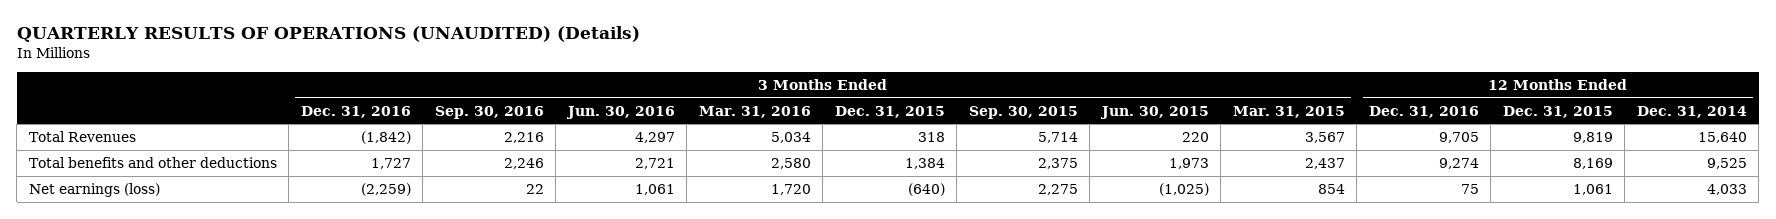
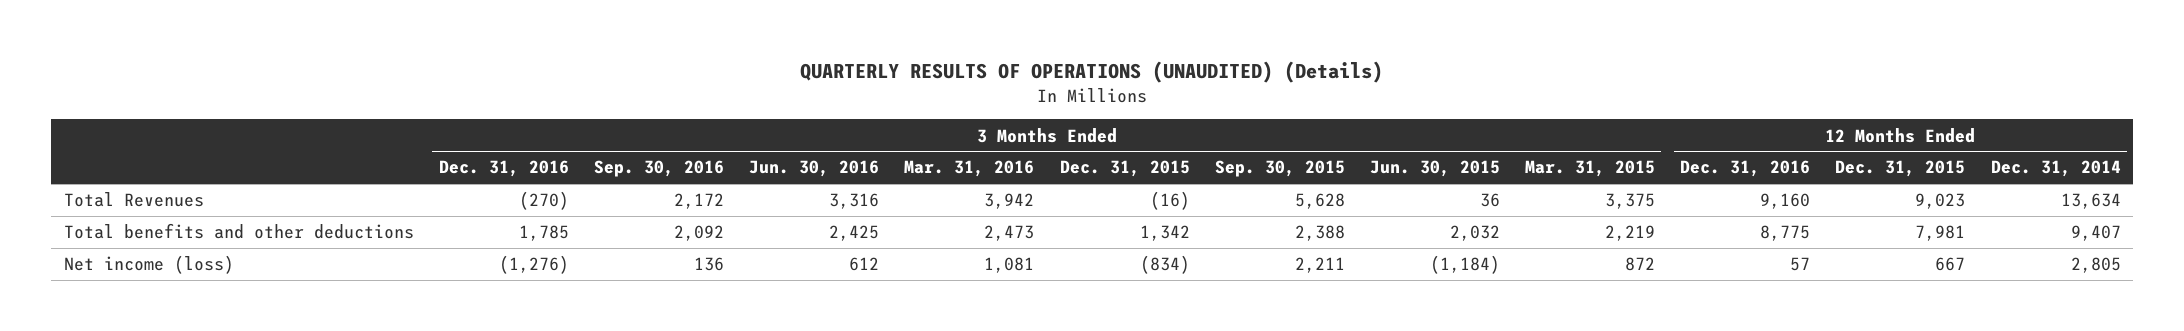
[360,130,411,144] (1,842) -> [518,191,569,211] (270)
[503,131,544,143] 2,216 -> [673,193,724,210] 2,172
[634,131,675,143] 4,297 -> [829,193,880,210] 3,316
[770,131,811,143] 5,034 -> [984,193,1035,210] 3,942
[917,131,945,142] 318 -> [1149,191,1190,211] (16)
[1037,131,1078,143] 5,714 -> [1294,193,1345,210] 5,628
[1181,131,1209,142] 220 -> [1479,193,1500,208] 36
[1304,131,1345,143] 3,567 -> [1605,193,1656,210] 3,375
[1438,131,1479,143] 9,705 -> [1760,193,1811,210] 9,160
[1572,131,1613,143] 9,819 -> [1915,193,1966,210] 9,023
[1697,131,1747,143] 15,640 -> [2060,193,2121,210] 13,634
[370,157,411,169] 1,727 -> [518,225,569,242] 1,785
[503,157,544,169] 2,246 -> [673,225,724,242] 2,092
[634,157,675,169] 2,721 -> [829,225,880,242] 2,425
[770,157,811,169] 2,580 -> [984,225,1035,242] 2,473
[904,157,945,169] 1,384 -> [1139,225,1190,242] 1,342
[1037,157,1078,169] 2,375 -> [1294,225,1345,242] 2,388
[1168,157,1209,169] 1,973 -> [1449,225,1500,242] 2,032
[1304,157,1345,169] 2,437 -> [1605,225,1656,242] 2,219
[1438,157,1479,169] 9,274 -> [1760,225,1811,242] 8,775
[1572,157,1613,169] 8,169 -> [1915,225,1966,242] 7,981
[1706,157,1747,169] 9,525 -> [2070,225,2121,242] 9,407
[28,182,160,197] Net earnings (loss) -> [63,255,234,275] Net income (loss)
[360,182,411,196] (2,259) -> [498,255,569,275] (1,276)
[525,183,544,194] 22 -> [693,257,724,272] 136
[634,183,675,195] 1,061 -> [849,257,880,272] 612
[770,183,811,195] 1,720 -> [984,257,1035,274] 1,081
[907,182,945,196] (640) -> [1139,255,1190,275] (834)
[1037,183,1078,195] 2,275 -> [1294,257,1345,274] 2,211
[1158,182,1209,196] (1,025) -> [1429,255,1500,275] (1,184)
[1317,183,1345,194] 854 -> [1625,257,1656,272] 872
[1460,183,1479,194] 75 -> [1790,257,1811,272] 57
[1572,183,1613,195] 1,061 -> [1935,257,1966,272] 667
[1706,183,1747,195] 4,033 -> [2070,257,2121,274] 2,805

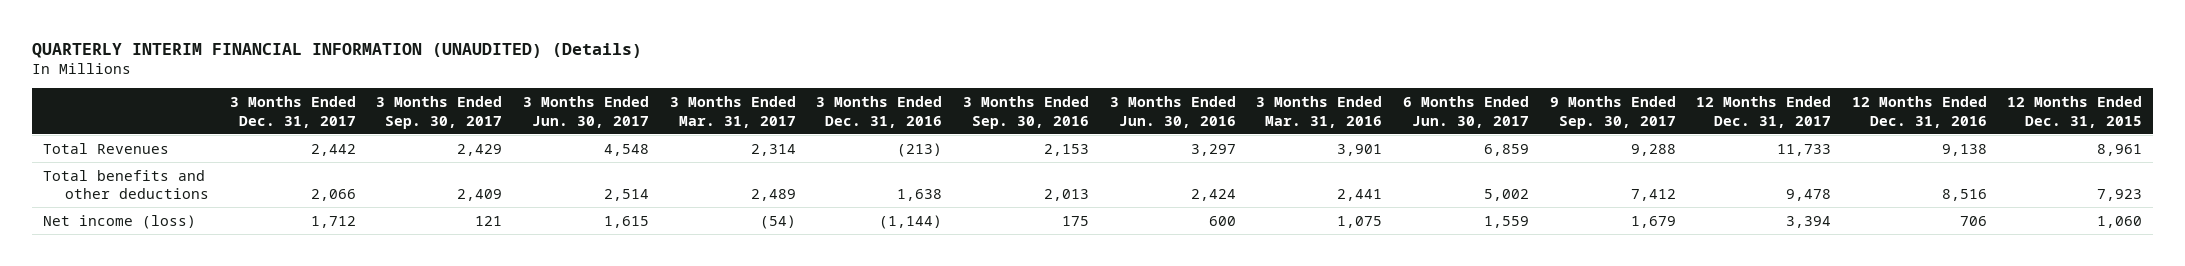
[800,61,1384,84] QUARTERLY RESULTS OF OPERATIONS (UNAUDITED) (Details) -> [32,42,643,58] QUARTERLY INTERIM FINANCIAL INFORMATION (UNAUDITED) (Details)
[1059,160,1190,178] Dec. 31, 2015 -> none
[1214,160,1345,178] Sep. 30, 2015 -> none
[1369,160,1500,178] Jun. 30, 2015 -> none
[1525,160,1656,178] Mar. 31, 2015 -> none
[1990,160,2121,178] Dec. 31, 2014 -> none
none -> [229,95,356,128] 3 Months Ended Dec. 31, 2017
none -> [376,95,503,129] 3 Months Ended Sep. 30, 2017
none -> [522,95,649,128] 3 Months Ended Jun. 30, 2017
none -> [669,95,796,128] 3 Months Ended Mar. 31, 2017
none -> [1402,95,1529,128] 6 Months Ended Jun. 30, 2017
none -> [1549,95,1676,129] 9 Months Ended Sep. 30, 2017
none -> [1696,95,1832,128] 12 Months Ended Dec. 31, 2017
[518,191,569,211] (270) -> [897,142,943,157] (213)
[673,193,724,210] 2,172 -> [1043,143,1089,156] 2,153
[829,193,880,210] 3,316 -> [1190,143,1236,156] 3,297
[984,193,1035,210] 3,942 -> [1337,143,1383,156] 3,901
[1760,193,1811,210] 9,160 -> [1941,143,1987,156] 9,138
[1915,193,1966,210] 9,023 -> [2097,143,2143,156] 8,961
[518,225,569,242] 1,785 -> [897,189,943,202] 1,638
[673,225,724,242] 2,092 -> [1043,189,1089,202] 2,013
[829,225,880,242] 2,425 -> [1190,189,1236,202] 2,424
[984,225,1035,242] 2,473 -> [1337,189,1383,202] 2,441
[1760,225,1811,242] 8,775 -> [1941,189,1987,202] 8,516
[1915,225,1966,242] 7,981 -> [2097,189,2143,202] 7,923
[498,255,569,275] (1,276) -> [879,214,943,229] (1,144)
[693,257,724,272] 136 -> [1061,215,1089,226] 175
[849,257,880,272] 612 -> [1208,215,1236,226] 600
[984,257,1035,274] 1,081 -> [1337,215,1383,228] 1,075
[1790,257,1811,272] 57 -> [1959,215,1987,226] 706
[1935,257,1966,272] 667 -> [2097,215,2143,228] 1,060

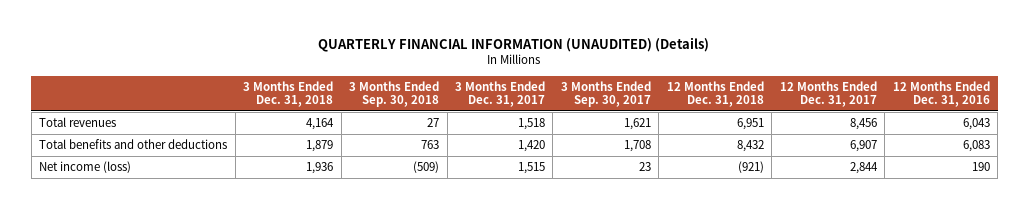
[32,42,643,58] QUARTERLY INTERIM FINANCIAL INFORMATION (UNAUDITED) (Details) -> [318,36,710,52] QUARTERLY FINANCIAL INFORMATION (UNAUDITED) (Details)
[522,95,649,128] 3 Months Ended Jun. 30, 2017 -> none
[669,95,796,128] 3 Months Ended Mar. 31, 2017 -> none
[816,95,943,128] 3 Months Ended Dec. 31, 2016 -> none
[962,95,1089,129] 3 Months Ended Sep. 30, 2016 -> none
[1109,95,1236,128] 3 Months Ended Jun. 30, 2016 -> none
[1256,95,1383,128] 3 Months Ended Mar. 31, 2016 -> none
[1402,95,1529,128] 6 Months Ended Jun. 30, 2017 -> none
[1549,95,1676,129] 9 Months Ended Sep. 30, 2017 -> none
[2007,95,2143,128] 12 Months Ended Dec. 31, 2015 -> none
none -> [243,80,334,107] 3 Months Ended Dec. 31, 2018
none -> [349,80,440,107] 3 Months Ended Sep. 30, 2018
none -> [666,80,764,107] 12 Months Ended Dec. 31, 2018
[42,142,169,154] Total Revenues -> [39,117,117,128] Total revenues
[310,143,356,156] 2,442 -> [517,118,545,131] 1,518
[457,143,503,156] 2,429 -> [623,118,651,131] 1,621
[1777,143,1832,156] 11,733 -> [849,118,877,131] 8,456
[1941,143,1987,156] 9,138 -> [962,118,990,131] 6,043
[310,189,356,202] 2,066 -> [517,140,545,153] 1,420
[457,189,503,202] 2,409 -> [623,140,651,153] 1,708
[1786,189,1832,202] 9,478 -> [849,140,877,153] 6,907
[1941,189,1987,202] 8,516 -> [962,140,990,153] 6,083
[310,215,356,228] 1,712 -> [517,162,545,175] 1,515
[475,215,503,226] 121 -> [638,162,651,172] 23
[1786,215,1832,228] 3,394 -> [849,162,878,175] 2,844
[1959,215,1987,226] 706 -> [971,162,990,172] 190

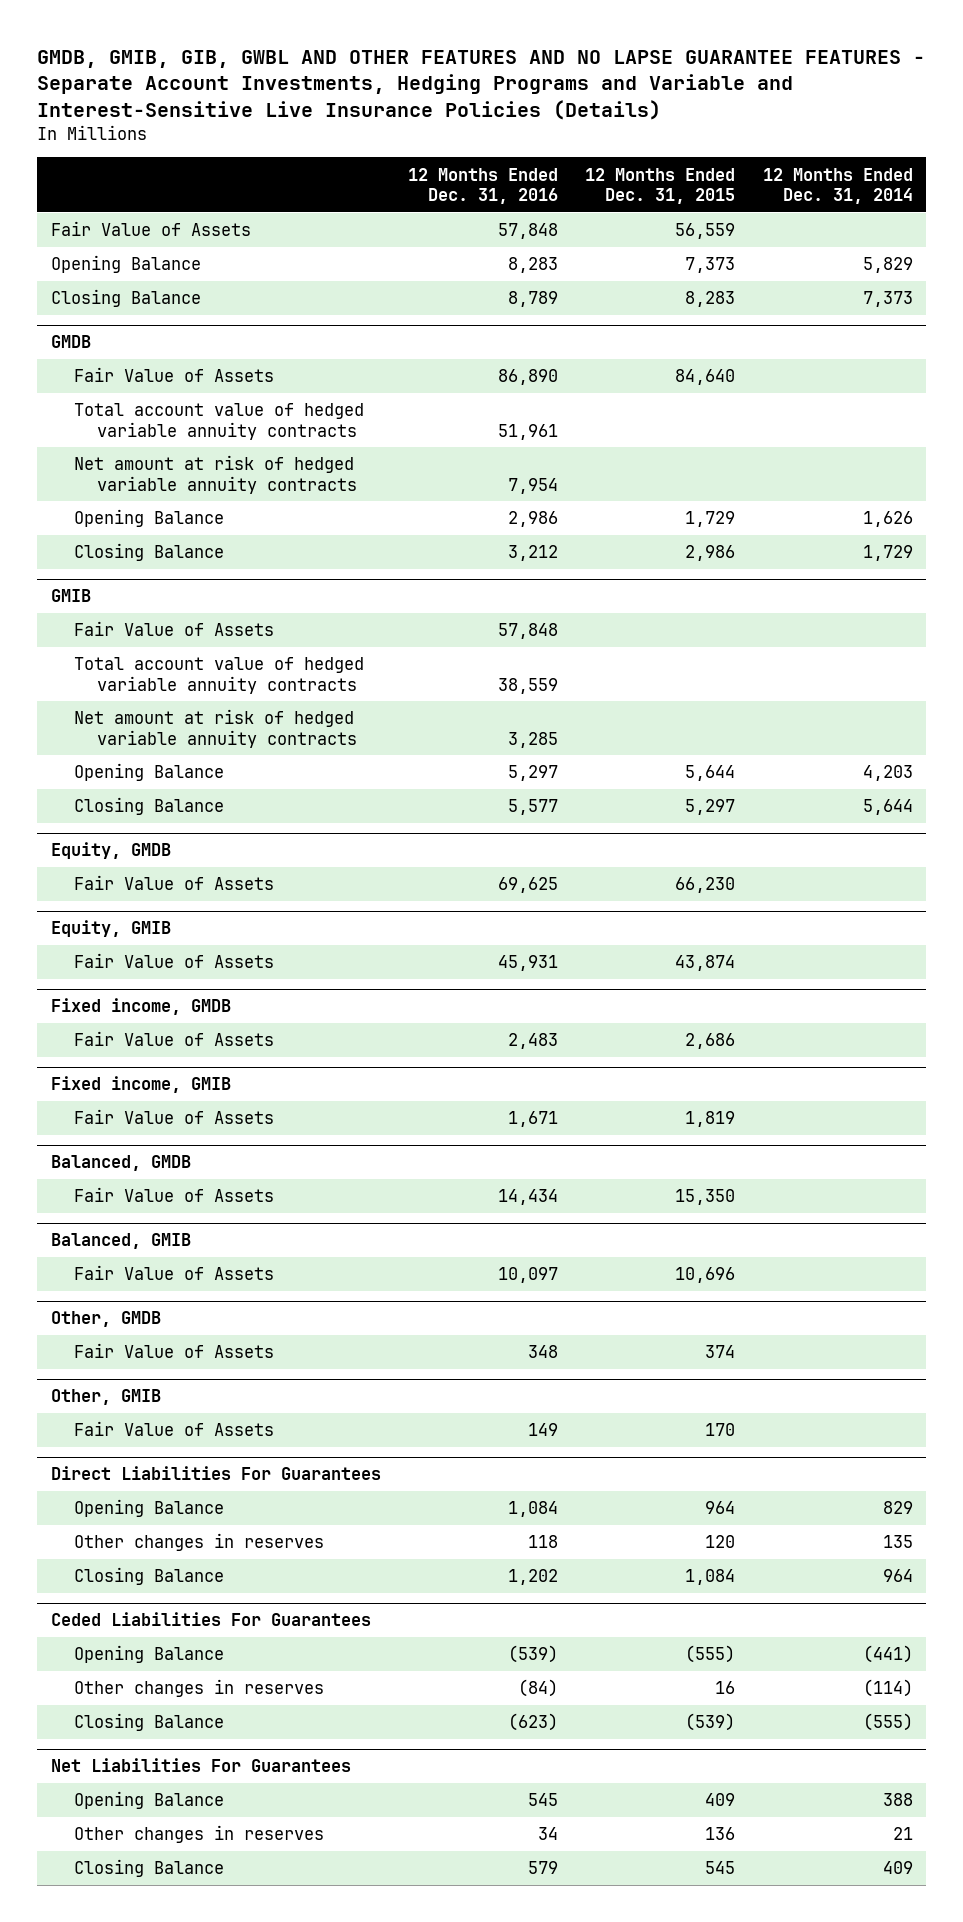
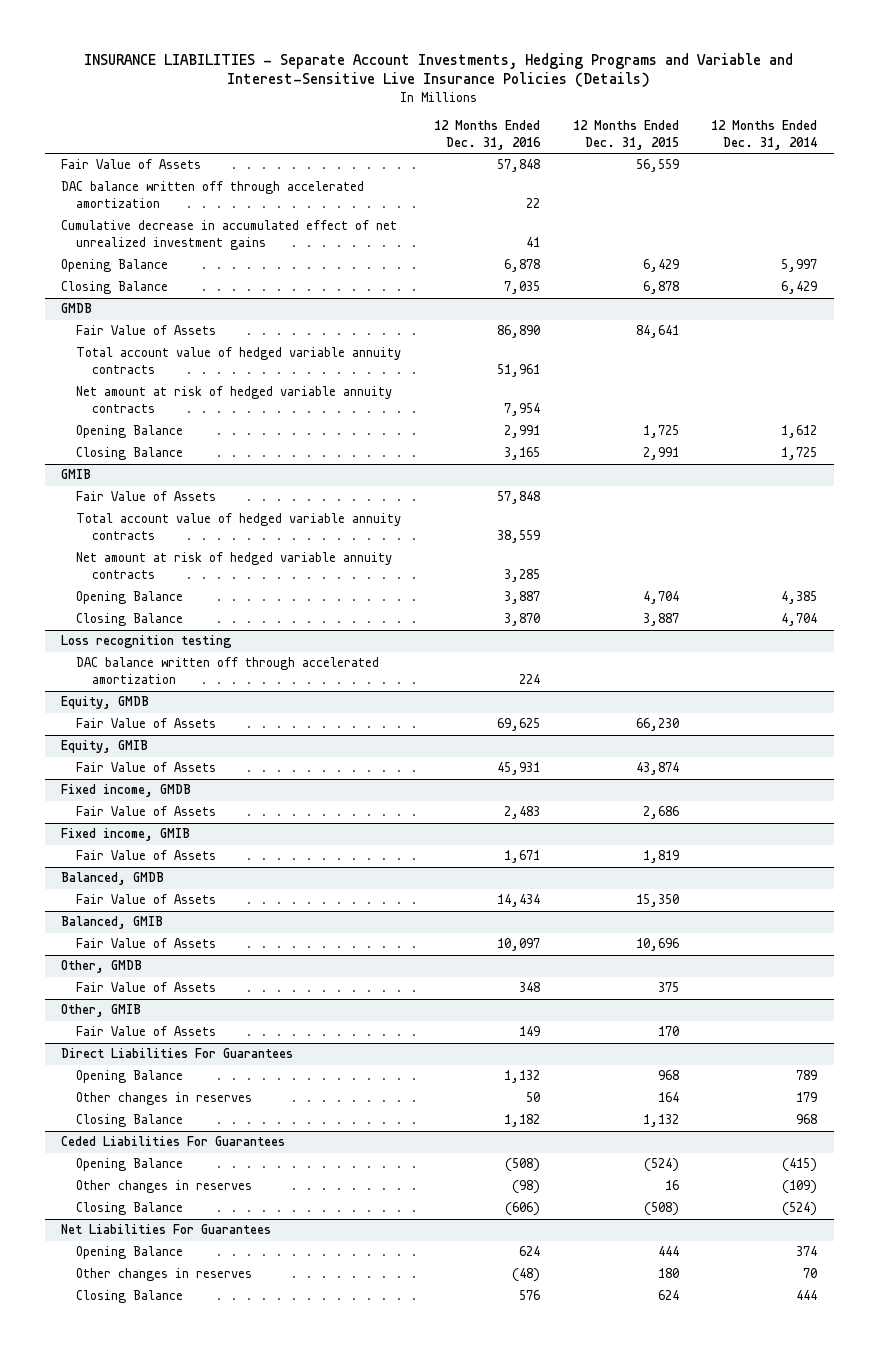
[36,49,925,121] GMDB, GMIB, GIB, GWBL AND OTHER FEATURES AND NO LAPSE GUARANTEE FEATURES - Separate Account Investments, Hedging Programs and Variable and Interest-Sensitive Live Insurance Policies (Details) -> [84,52,794,88] INSURANCE LIABILITIES - Separate Account Investments, Hedging Programs and Variable and Interest-Sensitive Live Insurance Policies (Details)
none -> [60,181,364,208] DAC balance written off through accelerated amortization
none -> [60,220,397,250] Cumulative decrease in accumulated effect of net unrealized investment gains
[508,257,559,274] 8,283 -> [504,259,541,273] 6,878
[685,257,736,274] 7,373 -> [642,259,679,273] 6,429
[862,257,913,274] 5,829 -> [781,259,818,273] 5,997
[508,291,559,308] 8,789 -> [504,281,541,295] 7,035
[685,291,736,308] 8,283 -> [642,281,679,295] 6,878
[862,291,913,308] 7,373 -> [781,281,818,295] 6,429
[675,369,736,386] 84,640 -> [635,325,679,339] 84,641
[508,511,559,528] 2,986 -> [504,425,541,439] 2,991
[685,511,736,528] 1,729 -> [642,425,679,439] 1,725
[862,511,913,528] 1,626 -> [781,425,818,439] 1,612
[508,545,559,562] 3,212 -> [504,447,541,461] 3,165
[685,545,736,562] 2,986 -> [642,447,679,461] 2,991
[862,545,913,562] 1,729 -> [781,447,818,461] 1,725
[508,765,559,782] 5,297 -> [504,591,541,605] 3,887
[685,765,736,782] 5,644 -> [642,591,679,605] 4,704
[862,765,913,782] 4,203 -> [781,591,818,605] 4,385
[508,799,559,816] 5,577 -> [504,613,541,627] 3,870
[685,799,736,816] 5,297 -> [642,613,679,627] 3,887
[862,799,913,816] 5,644 -> [781,613,818,627] 4,704
none -> [60,635,232,649] Loss recognition testing
none -> [76,657,380,684] DAC balance written off through accelerated amortization
[705,1345,736,1359] 374 -> [657,982,679,993] 375
[508,1501,559,1518] 1,084 -> [504,1070,541,1084] 1,132
[705,1501,736,1515] 964 -> [657,1070,679,1081] 968
[882,1501,913,1515] 829 -> [796,1070,818,1081] 789
[528,1535,559,1549] 118 -> [526,1092,541,1103] 50
[705,1535,736,1549] 120 -> [657,1092,679,1103] 164
[882,1535,913,1549] 135 -> [796,1092,818,1103] 179
[508,1569,559,1586] 1,202 -> [504,1114,541,1128] 1,182
[685,1569,736,1586] 1,084 -> [642,1114,679,1128] 1,132
[882,1569,913,1583] 964 -> [796,1114,818,1125] 968
[508,1645,559,1664] (539) -> [505,1158,541,1173] (508)
[685,1645,736,1664] (555) -> [643,1158,679,1173] (524)
[862,1645,913,1664] (441) -> [782,1158,818,1173] (415)
[518,1679,559,1698] (84) -> [512,1180,541,1195] (98)
[862,1679,913,1698] (114) -> [782,1180,818,1195] (109)
[508,1713,559,1732] (623) -> [505,1202,541,1217] (606)
[685,1713,736,1732] (539) -> [643,1202,679,1217] (508)
[862,1713,913,1732] (555) -> [782,1202,818,1217] (524)
[528,1793,559,1807] 545 -> [519,1246,541,1257] 624
[705,1793,736,1807] 409 -> [657,1246,679,1257] 444
[882,1793,913,1807] 388 -> [796,1246,818,1257] 374
[538,1827,559,1841] 34 -> [512,1268,541,1283] (48)
[705,1827,736,1841] 136 -> [657,1268,679,1279] 180
[892,1827,913,1841] 21 -> [803,1268,818,1279] 70
[528,1861,559,1875] 579 -> [519,1290,541,1301] 576
[705,1861,736,1875] 545 -> [657,1290,679,1301] 624
[882,1861,913,1875] 409 -> [796,1290,818,1301] 444

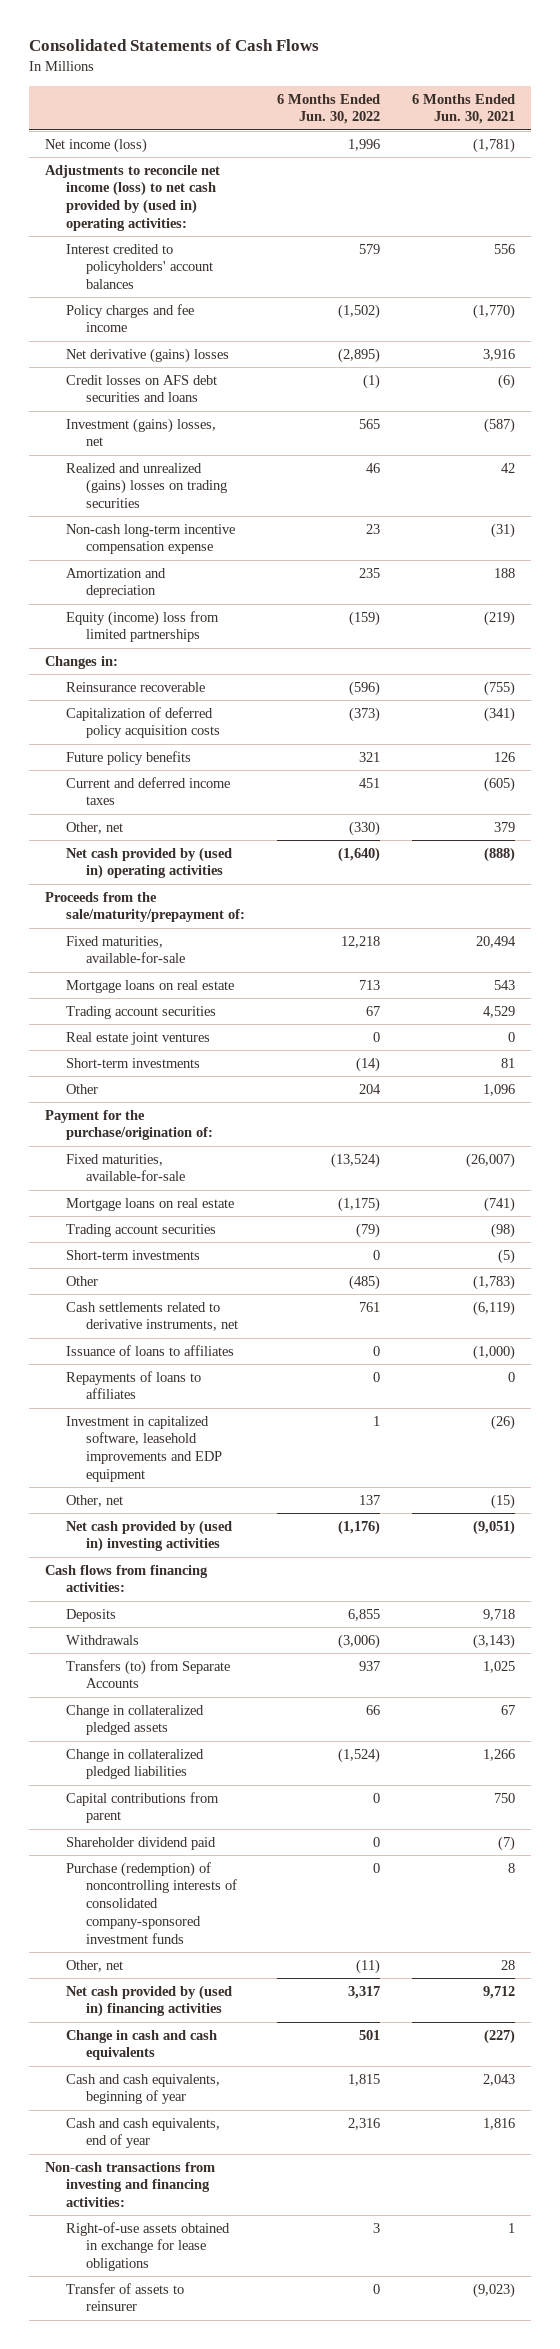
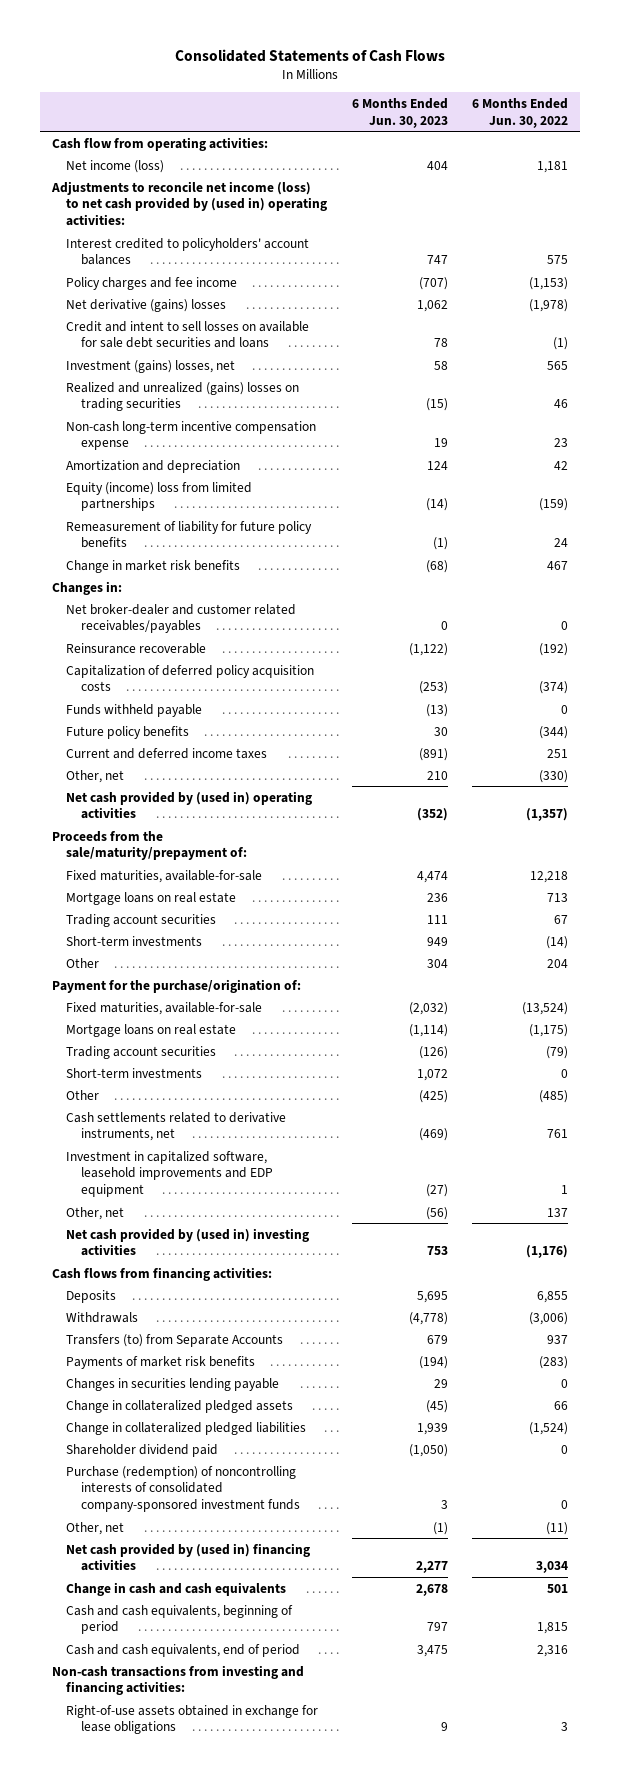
[411,93,515,125] 6 Months Ended Jun. 30, 2021 -> none
none -> [351,97,448,128] 6 Months Ended Jun. 30, 2023
none -> [51,136,268,151] Cash flow from operating activities:
[347,138,380,151] 1,996 -> [536,160,568,173] 1,181
[358,243,380,254] 579 -> [546,255,568,265] 575
[337,303,380,319] (1,502) -> [528,276,568,290] (1,153)
[337,347,380,363] (2,895) -> [528,298,568,312] (1,978)
[65,374,217,403] Credit losses on AFS debt securities and loans -> [66,320,310,349] Credit and intent to sell losses on available for sale debt securities and loans
[358,567,380,578] 235 -> [553,460,568,470] 42
none -> [66,520,313,549] Remeasurement of liability for future policy benefits
none -> [66,559,241,573] Change in market risk benefits
none -> [66,603,297,634] Net broker-dealer and customer related receivables/payables
[348,680,380,696] (596) -> [538,642,568,656] (192)
[348,706,380,722] (373) -> [538,681,568,695] (374)
none -> [66,703,203,717] Funds withheld payable
[358,751,380,762] 321 -> [538,725,568,739] (344)
[358,777,380,788] 451 -> [546,748,568,758] 251
[337,846,380,862] (1,640) -> [525,808,568,822] (1,357)
[65,1031,210,1045] Real estate joint ventures -> none
[65,1344,234,1356] Issuance of loans to affiliates -> none
[65,1370,201,1400] Repayments of loans to affiliates -> none
none -> [66,1355,256,1369] Payments of market risk benefits
none -> [66,1377,280,1391] Changes in securities lending payable
[65,1791,219,1824] Capital contributions from parent -> none
[347,1985,380,1999] 3,317 -> [535,1561,568,1574] 3,034
[65,2073,220,2105] Cash and cash equivalents, beginning of year -> [66,1604,294,1635] Cash and cash equivalents, beginning of period
[65,2117,220,2149] Cash and cash equivalents, end of year -> [66,1643,301,1657] Cash and cash equivalents, end of period
[65,2282,184,2312] Transfer of assets to reinsurer -> none

